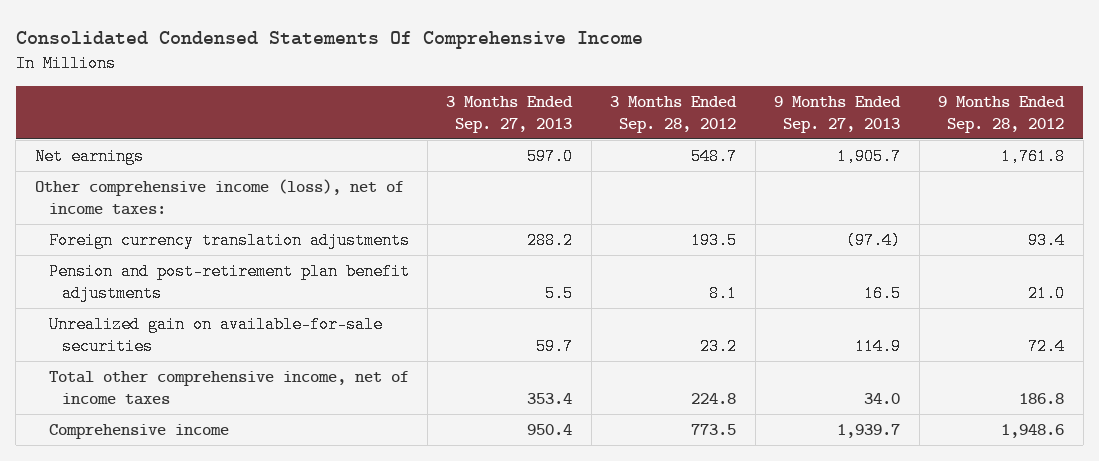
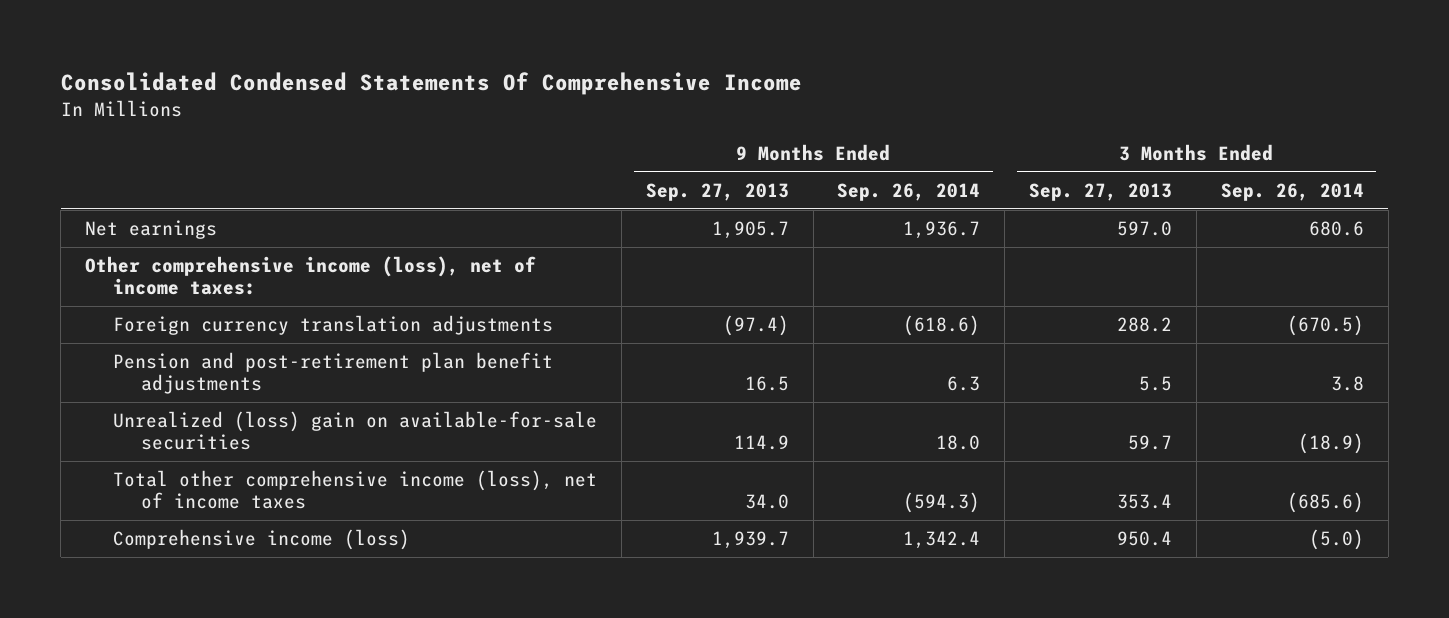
[610,95,738,133] 3 Months Ended Sep. 28, 2012 -> none
[938,95,1066,133] 9 Months Ended Sep. 28, 2012 -> none
none -> [837,183,981,202] Sep. 26, 2014
none -> [1220,183,1364,202] Sep. 26, 2014
[48,315,383,356] Unrealized gain on available-for-sale securities -> [112,411,597,451] Unrealized (loss) gain on available-for-sale securities
[48,370,409,406] Total other comprehensive income, net of income taxes -> [112,470,597,510] Total other comprehensive income (loss), net of income taxes
[48,423,229,439] Comprehensive income -> [112,529,410,551] Comprehensive income (loss)

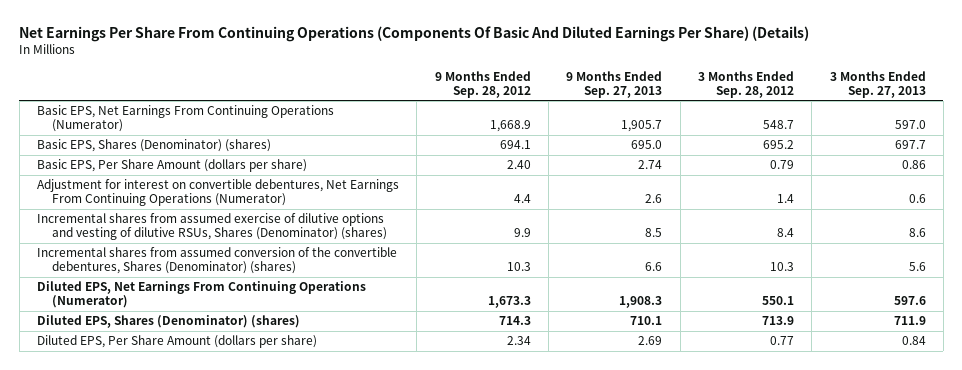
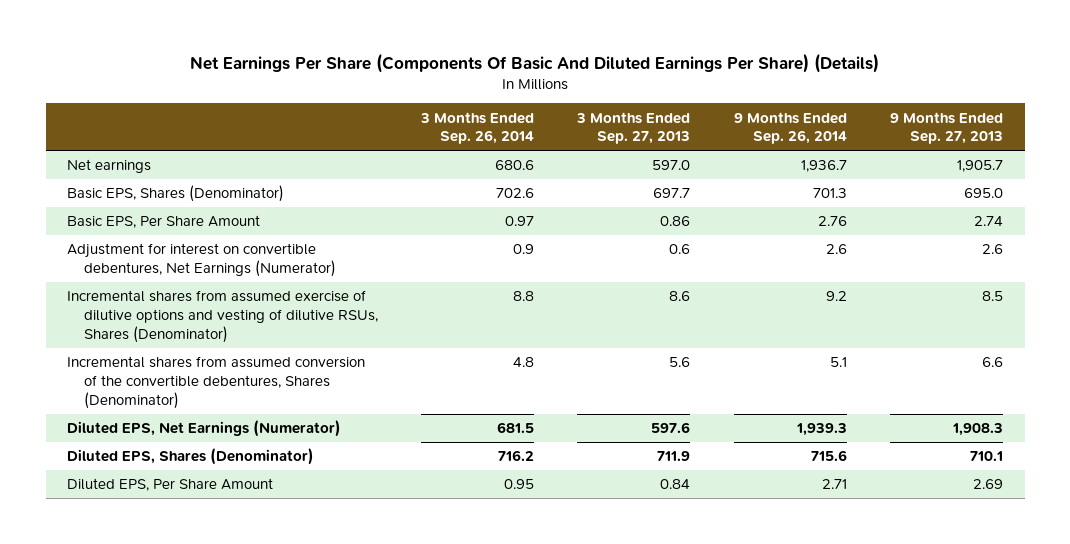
[19,25,810,42] Net Earnings Per Share From Continuing Operations (Components Of Basic And Diluted Earnings Per Share) (Details) -> [190,52,880,73] Net Earnings Per Share (Components Of Basic And Diluted Earnings Per Share) (Details)
[434,70,531,98] 9 Months Ended Sep. 28, 2012 -> none
[697,70,794,98] 3 Months Ended Sep. 28, 2012 -> none
none -> [419,111,534,145] 3 Months Ended Sep. 26, 2014
none -> [733,111,847,145] 9 Months Ended Sep. 26, 2014
[36,105,334,133] Basic EPS, Net Earnings From Continuing Operations (Numerator) -> [67,159,152,174] Net earnings
[36,139,271,153] Basic EPS, Shares (Denominator) (shares) -> [67,185,285,203] Basic EPS, Shares (Denominator)
[36,159,307,173] Basic EPS, Per Share Amount (dollars per share) -> [67,215,261,229] Basic EPS, Per Share Amount
[36,179,399,207] Adjustment for interest on convertible debentures, Net Earnings From Continuing Operations (Numerator) -> [67,243,336,277] Adjustment for interest on convertible debentures, Net Earnings (Numerator)
[36,213,387,241] Incremental shares from assumed exercise of dilutive options and vesting of dilutive RSUs, Shares (Denominator) (shares) -> [67,290,378,343] Incremental shares from assumed exercise of dilutive options and vesting of dilutive RSUs, Shares (Denominator)
[36,247,397,275] Incremental shares from assumed conversion of the convertible debentures, Shares (Denominator) (shares) -> [67,356,366,409] Incremental shares from assumed conversion of the convertible debentures, Shares (Denominator)
[36,281,366,309] Diluted EPS, Net Earnings From Continuing Operations (Numerator) -> [67,420,342,438] Diluted EPS, Net Earnings (Numerator)
[36,315,300,329] Diluted EPS, Shares (Denominator) (shares) -> [67,448,315,466] Diluted EPS, Shares (Denominator)
[36,335,317,349] Diluted EPS, Per Share Amount (dollars per share) -> [67,478,274,492] Diluted EPS, Per Share Amount

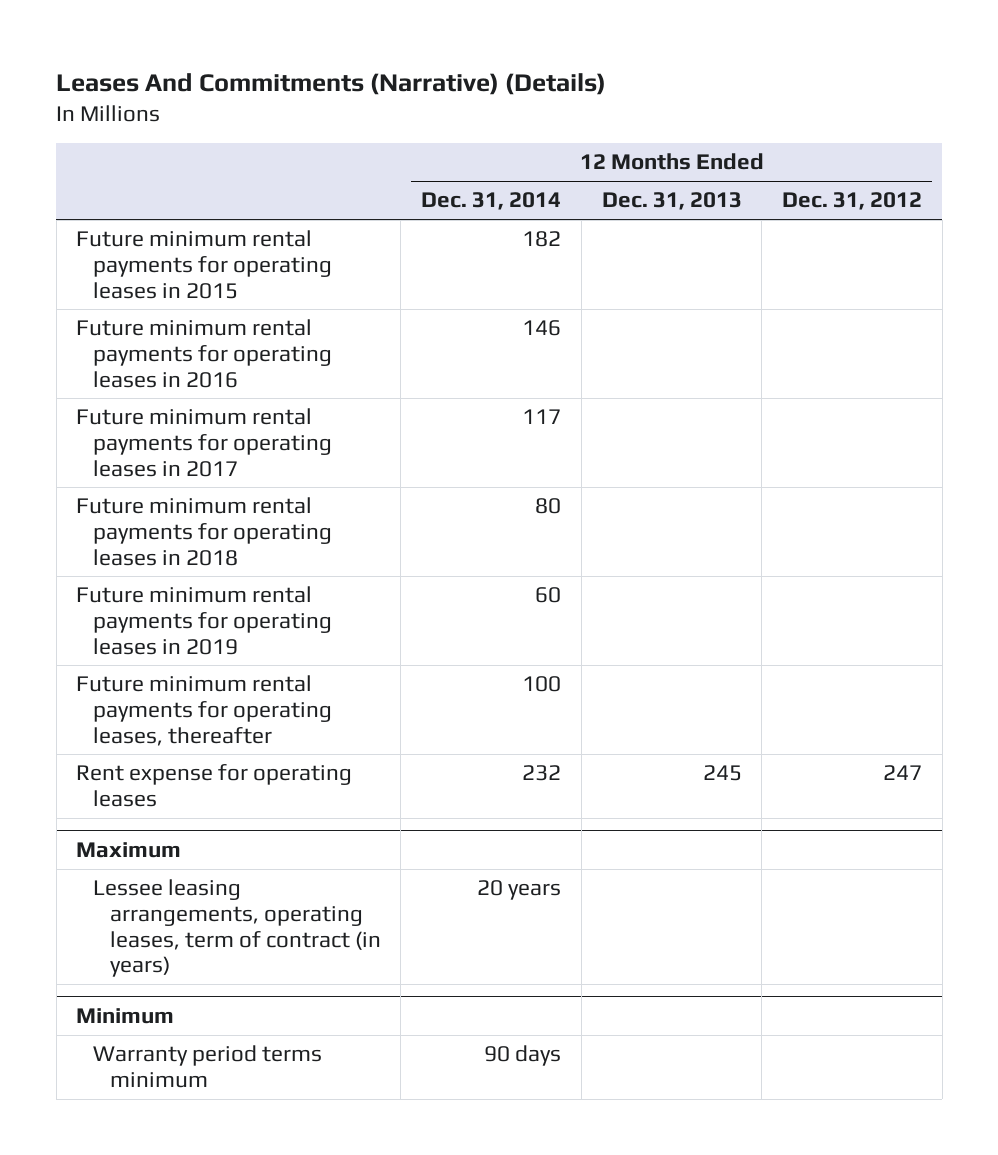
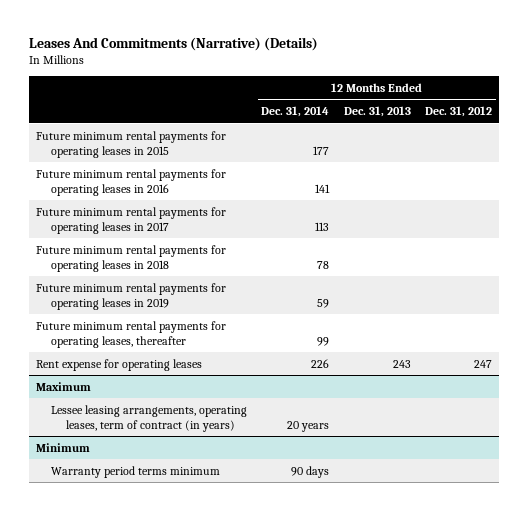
[522,231,562,248] 182 -> [313,145,330,155] 177
[522,320,562,337] 146 -> [315,183,331,193] 141
[522,409,562,425] 117 -> [315,221,330,231] 113
[535,498,562,515] 80 -> [317,260,330,269] 78
[535,587,562,604] 60 -> [317,298,330,308] 59
[522,676,562,693] 100 -> [317,336,330,346] 99
[522,765,562,782] 232 -> [311,358,330,368] 226
[702,765,742,782] 245 -> [392,359,411,368] 243

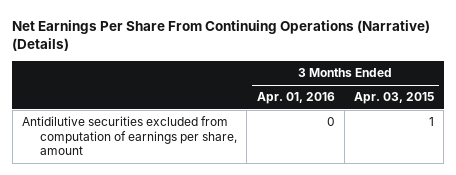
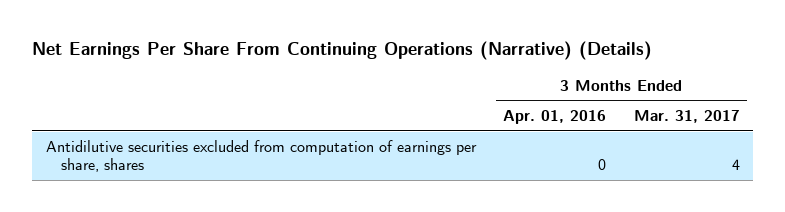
[354,92,435,105] Apr. 03, 2015 -> none
none -> [633,109,740,123] Mar. 31, 2017
[22,116,238,156] Antidilutive securities excluded from computation of earnings per share, amount -> [45,140,477,173] Antidilutive securities excluded from computation of earnings per share, shares

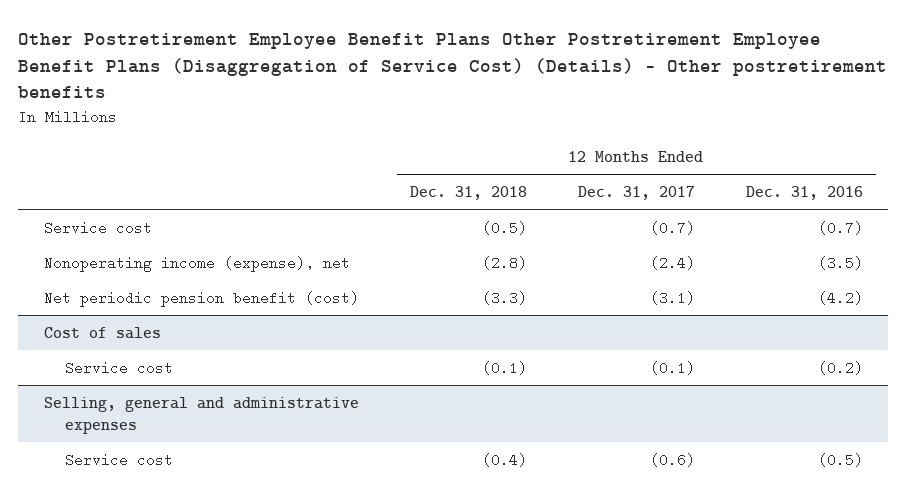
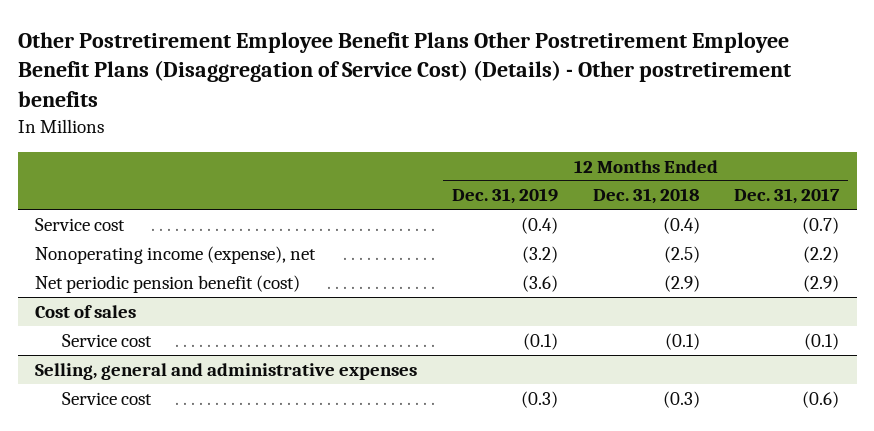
[745,186,863,201] Dec. 31, 2016 -> none
none -> [451,188,558,205] Dec. 31, 2019
[481,220,527,235] (0.5) -> [662,216,700,234] (0.4)
[481,255,527,270] (2.8) -> [663,245,700,263] (2.5)
[649,255,695,270] (2.4) -> [803,245,840,263] (2.2)
[481,290,527,305] (3.3) -> [663,274,700,292] (2.9)
[649,290,695,305] (3.1) -> [803,274,840,292] (2.9)
[481,452,527,467] (0.4) -> [662,390,700,408] (0.3)

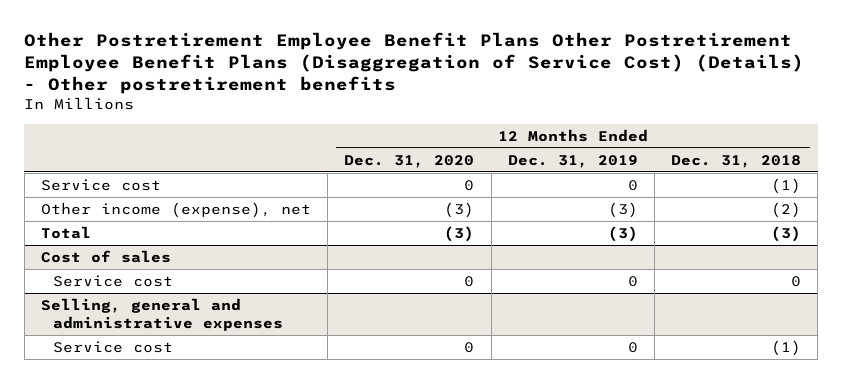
[734,188,841,205] Dec. 31, 2017 -> none
none -> [344,154,475,168] Dec. 31, 2020
[35,274,301,293] Net periodic pension benefit (cost) -> none
[520,216,558,234] (0.4) -> [627,180,638,192] 0
[662,216,700,234] (0.4) -> [771,178,802,195] (1)
[35,245,317,264] Nonoperating income (expense), net -> [40,202,311,219] Other income (expense), net
[521,245,558,263] (3.2) -> [607,202,638,219] (3)
[663,245,700,263] (2.5) -> [771,202,802,219] (2)
none -> [40,226,91,240] Total
[522,332,558,350] (0.1) -> [627,276,638,288] 0
[664,332,700,350] (0.1) -> [791,276,802,288] 0
[520,390,558,408] (0.3) -> [627,342,638,354] 0
[662,390,700,408] (0.3) -> [771,340,802,357] (1)

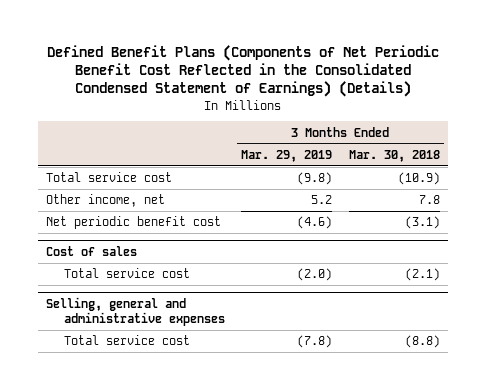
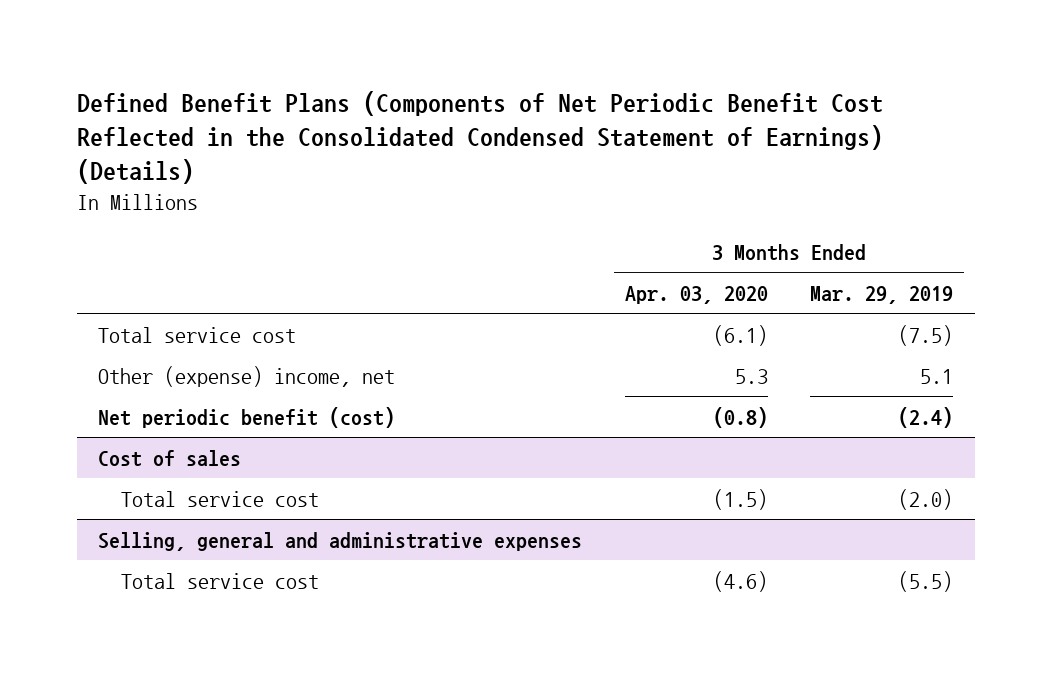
[348,149,440,162] Mar. 30, 2018 -> none
none -> [624,285,768,304] Apr. 03, 2020
[297,172,333,186] (9.8) -> [898,324,954,346] (7.5)
[46,194,166,208] Other income, net -> [97,365,395,387] Other (expense) income, net
[311,195,333,205] 5.2 -> [920,368,954,384] 5.1
[46,216,222,230] Net periodic benefit cost -> [97,406,395,428] Net periodic benefit (cost)
[297,216,333,230] (4.6) -> [898,406,954,428] (2.4)
[297,335,333,349] (7.8) -> [898,570,954,592] (5.5)

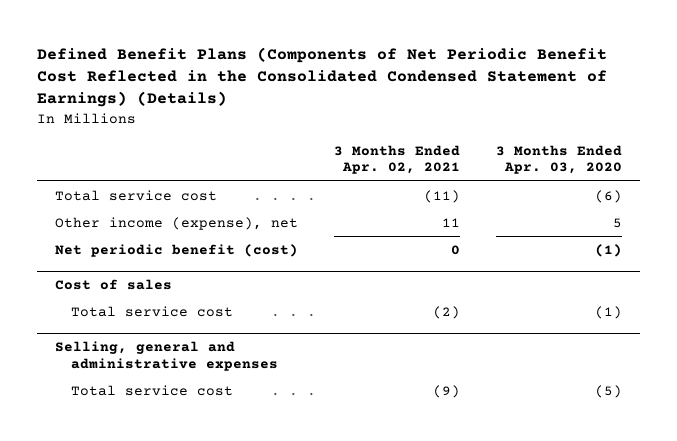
[810,285,954,304] Mar. 29, 2019 -> none
none -> [333,144,460,175] 3 Months Ended Apr. 02, 2021
[712,324,768,346] (6.1) -> [594,189,622,203] (6)
[97,365,395,387] Other (expense) income, net -> [54,216,298,230] Other income (expense), net
[734,368,768,384] 5.3 -> [612,217,622,228] 5
[712,406,768,428] (0.8) -> [594,243,622,257] (1)
[712,488,768,510] (1.5) -> [594,305,622,319] (1)
[712,570,768,592] (4.6) -> [594,384,622,398] (5)

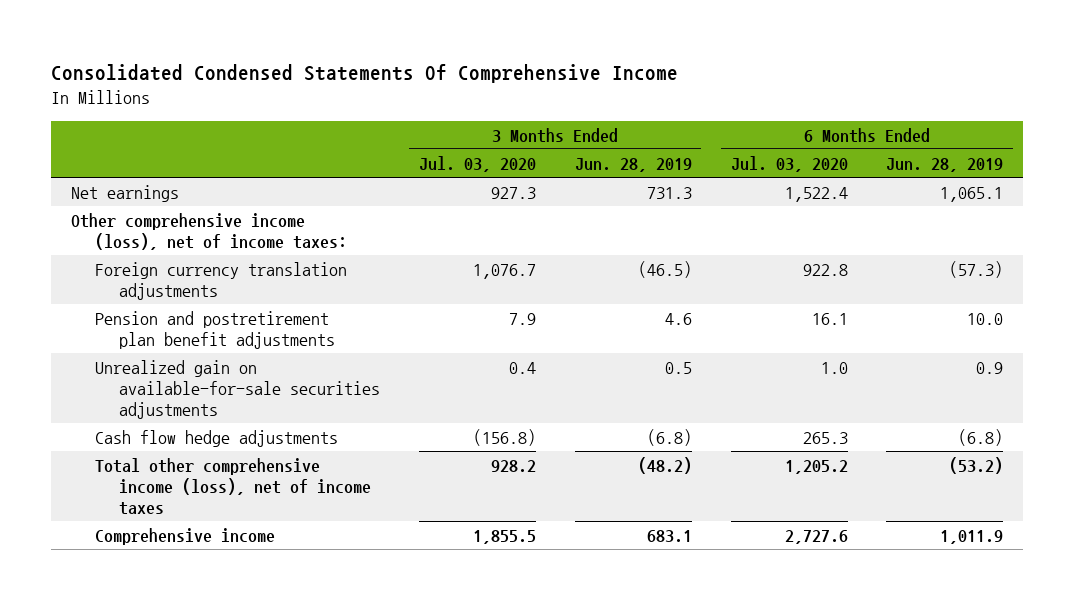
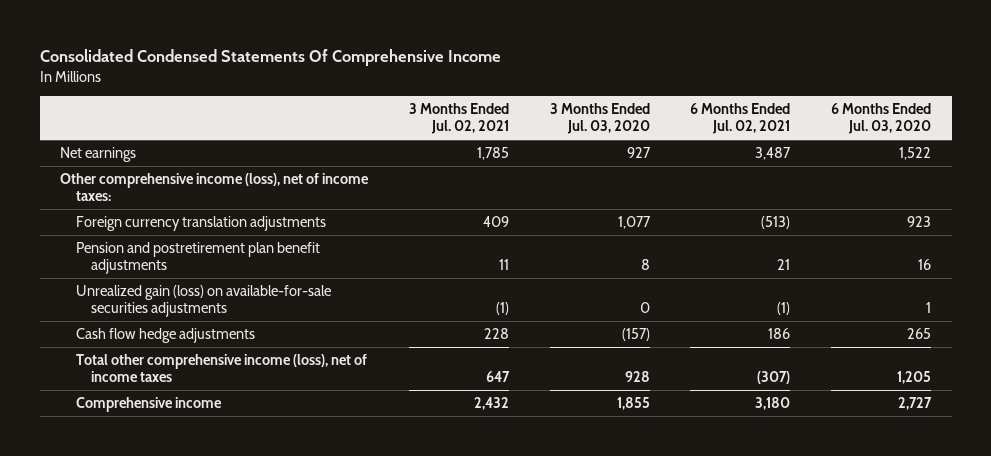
[574,157,692,172] Jun. 28, 2019 -> none
[886,157,1004,172] Jun. 28, 2019 -> none
none -> [409,103,510,135] 3 Months Ended Jul. 02, 2021
none -> [690,103,791,135] 6 Months Ended Jul. 02, 2021
[491,186,537,199] 927.3 -> [626,147,651,159] 927
[784,186,848,202] 1,522.4 -> [899,147,932,161] 1,522
[473,263,537,279] 1,076.7 -> [617,216,651,230] 1,077
[802,263,848,276] 922.8 -> [907,216,932,228] 923
[509,312,537,325] 7.9 -> [640,259,650,271] 8
[811,312,848,325] 16.1 -> [918,259,932,271] 16
[95,359,381,419] Unrealized gain on available-for-sale securities adjustments -> [75,285,331,318] Unrealized gain (loss) on available-for-sale securities adjustments
[509,361,537,374] 0.4 -> [639,302,650,314] 0
[820,361,848,374] 1.0 -> [926,302,932,314] 1
[473,428,537,446] (156.8) -> [621,328,650,342] (157)
[802,431,848,444] 265.3 -> [907,328,932,340] 265
[491,459,537,472] 928.2 -> [624,371,650,383] 928
[784,459,848,474] 1,205.2 -> [897,371,932,385] 1,205
[473,529,537,544] 1,855.5 -> [616,397,650,411] 1,855
[784,529,848,544] 2,727.6 -> [898,397,933,411] 2,727

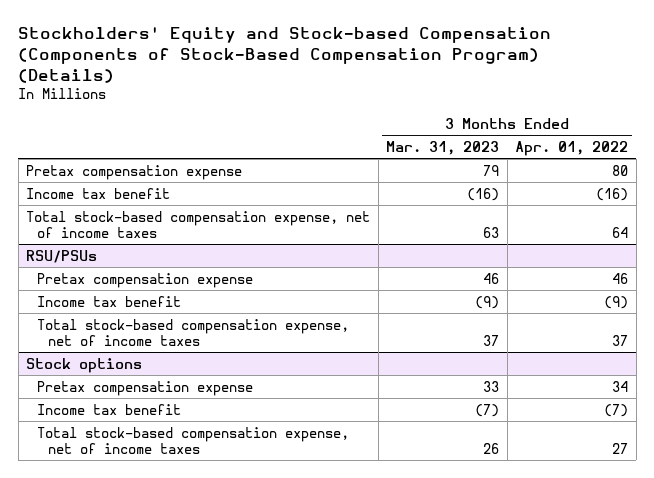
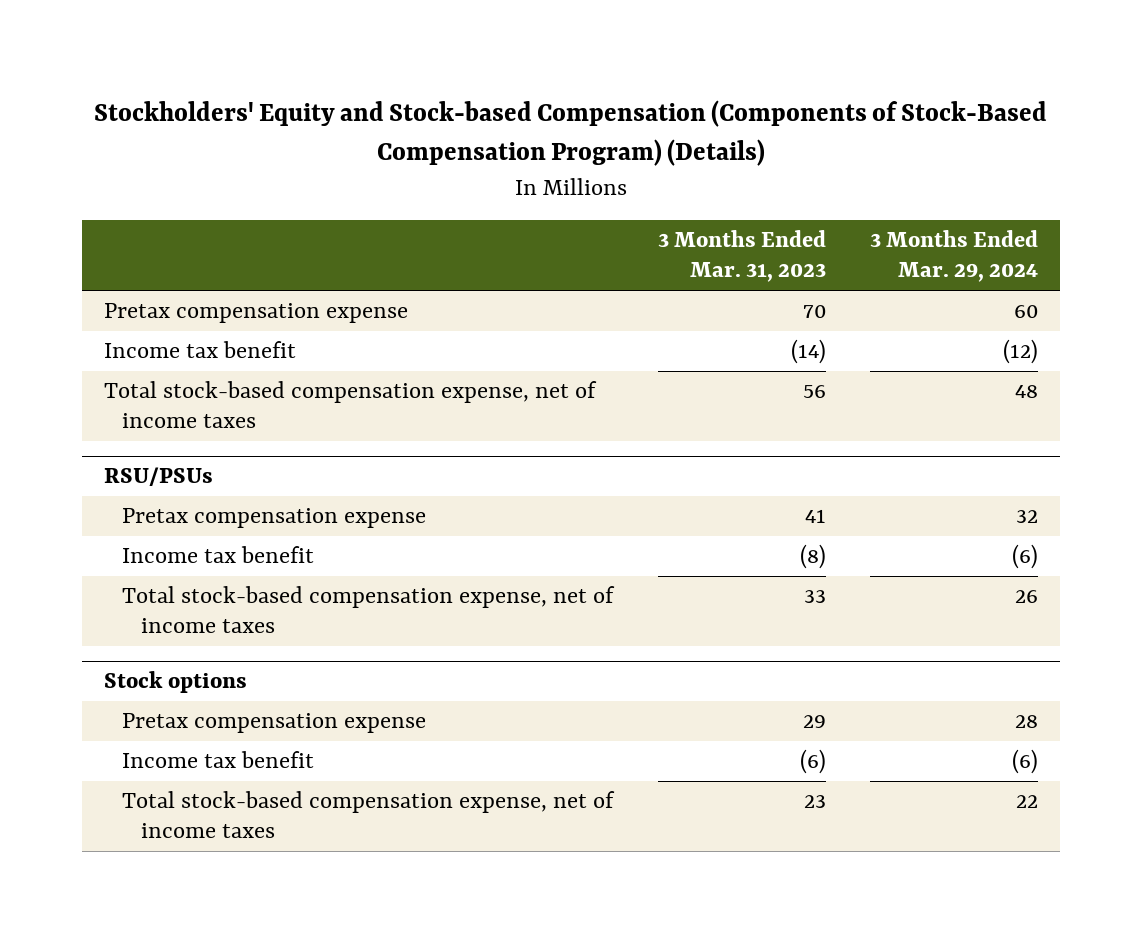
[515,140,629,156] Apr. 01, 2022 -> none
none -> [870,230,1039,283] 3 Months Ended Mar. 29, 2024
[483,164,500,176] 79 -> [802,305,826,319] 70
[467,187,500,201] (16) -> [790,339,826,365] (14)
[483,226,500,238] 63 -> [802,385,826,399] 56
[483,272,500,284] 46 -> [804,509,826,524] 41
[475,295,500,309] (9) -> [799,544,826,570] (8)
[483,334,500,346] 37 -> [803,590,826,604] 33
[483,380,500,392] 33 -> [802,715,826,729] 29
[475,403,500,417] (7) -> [799,749,826,775] (6)
[483,442,500,454] 26 -> [803,795,826,809] 23

